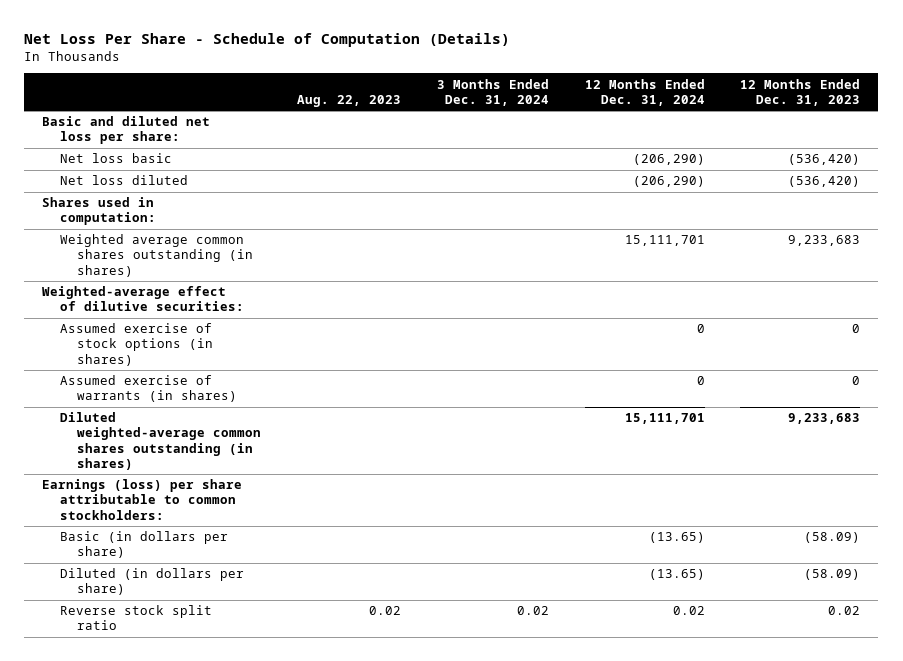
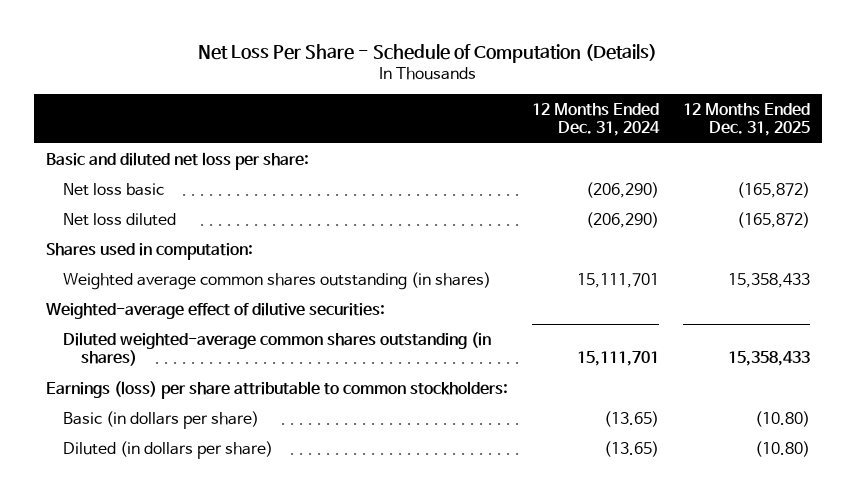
[296,94,401,107] Aug. 22, 2023 -> none
[436,78,549,106] 3 Months Ended Dec. 31, 2024 -> none
[740,78,861,106] 12 Months Ended Dec. 31, 2023 -> none
none -> [682,102,810,137] 12 Months Ended Dec. 31, 2025
[59,323,214,366] Assumed exercise of stock options (in shares) -> none
[59,375,238,403] Assumed exercise of warrants (in shares) -> none
[59,605,212,631] Reverse stock split ratio -> none

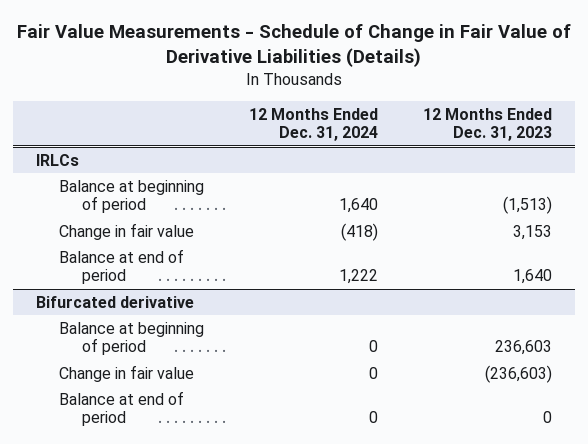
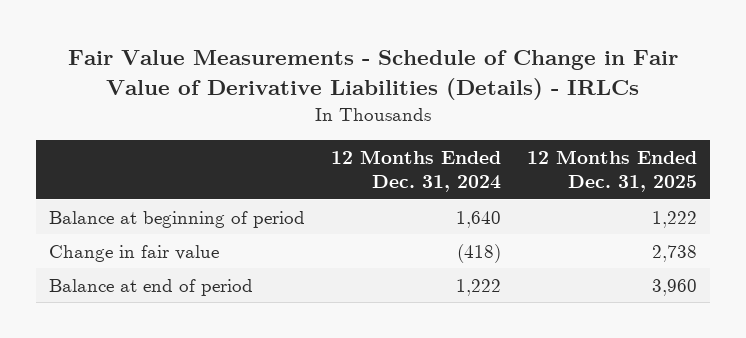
[17,24,572,68] Fair Value Measurements - Schedule of Change in Fair Value of Derivative Liabilities (Details) -> [67,50,678,101] Fair Value Measurements - Schedule of Change in Fair Value of Derivative Liabilities (Details) - IRLCs
[423,107,553,142] 12 Months Ended Dec. 31, 2023 -> none
none -> [526,149,697,193] 12 Months Ended Dec. 31, 2025
[35,153,79,166] IRLCs -> none
[35,295,194,308] Bifurcated derivative -> none
[58,321,204,356] Balance at beginning of period -> none
[58,364,194,382] Change in fair value -> none
[58,390,184,427] Balance at end of period -> none

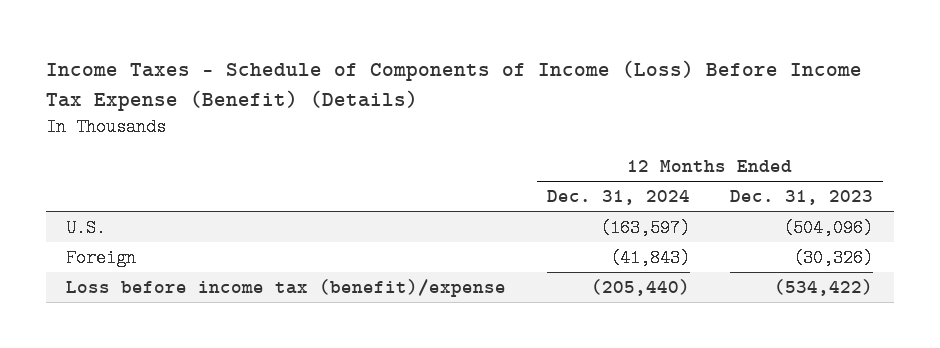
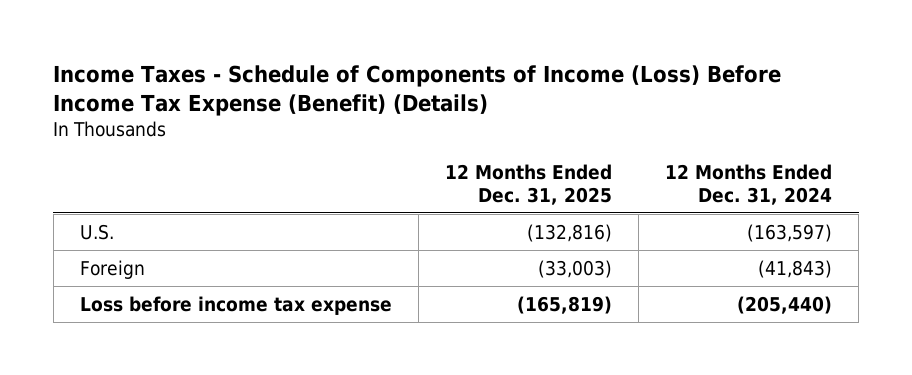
[730,190,874,206] Dec. 31, 2023 -> none
none -> [445,164,613,205] 12 Months Ended Dec. 31, 2025
[66,278,507,297] Loss before income tax (benefit)/expense -> [79,295,392,315] Loss before income tax expense

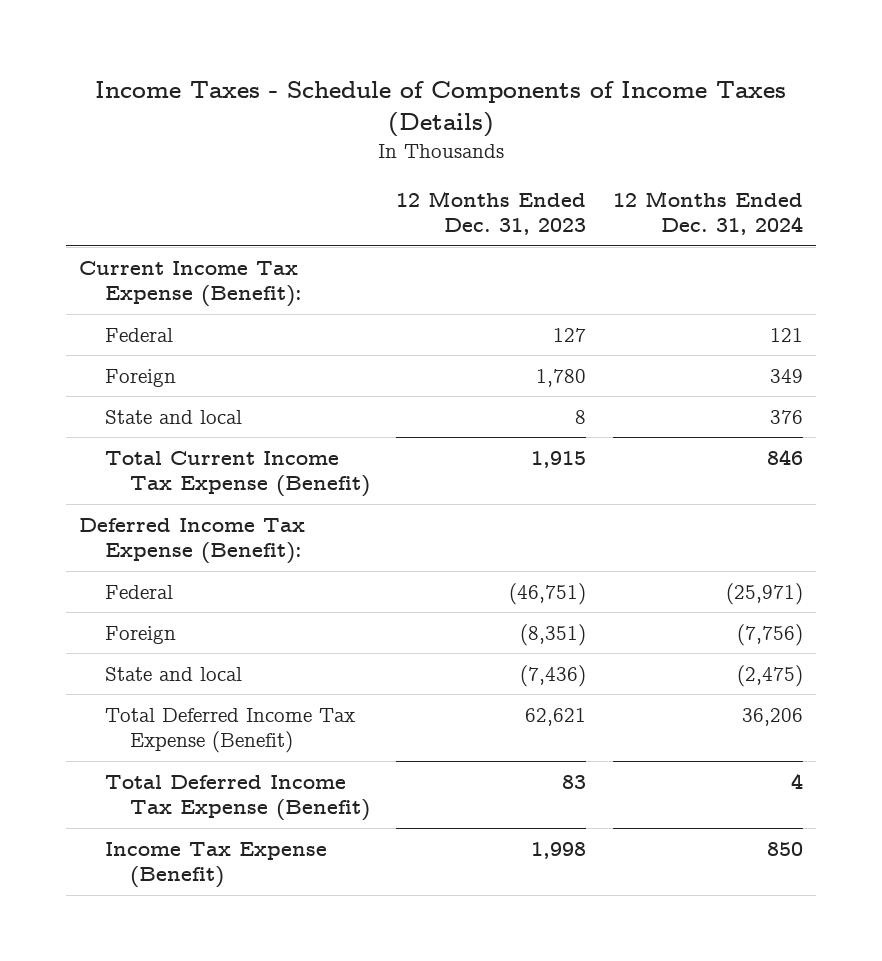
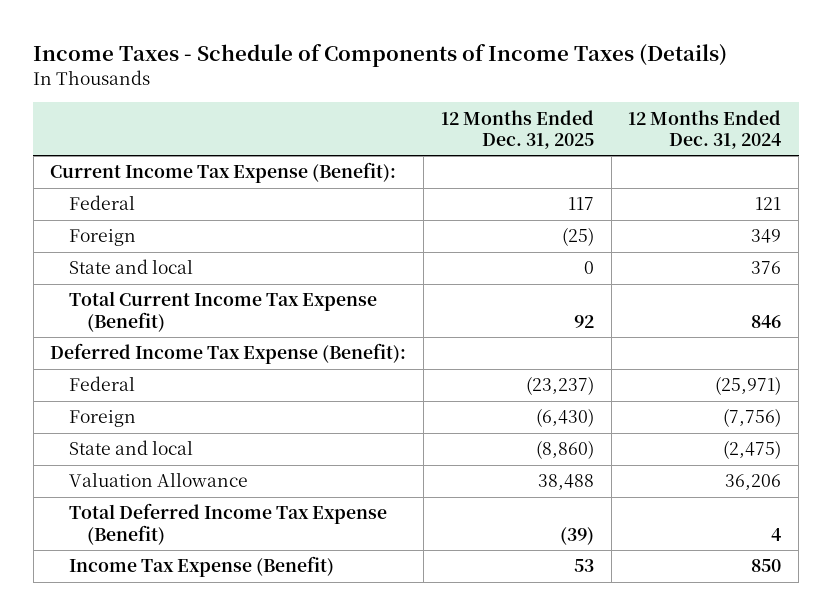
[396,190,587,236] 12 Months Ended Dec. 31, 2023 -> none
none -> [440,109,594,149] 12 Months Ended Dec. 31, 2025
[104,707,355,754] Total Deferred Income Tax Expense (Benefit) -> [68,472,248,488] Valuation Allowance

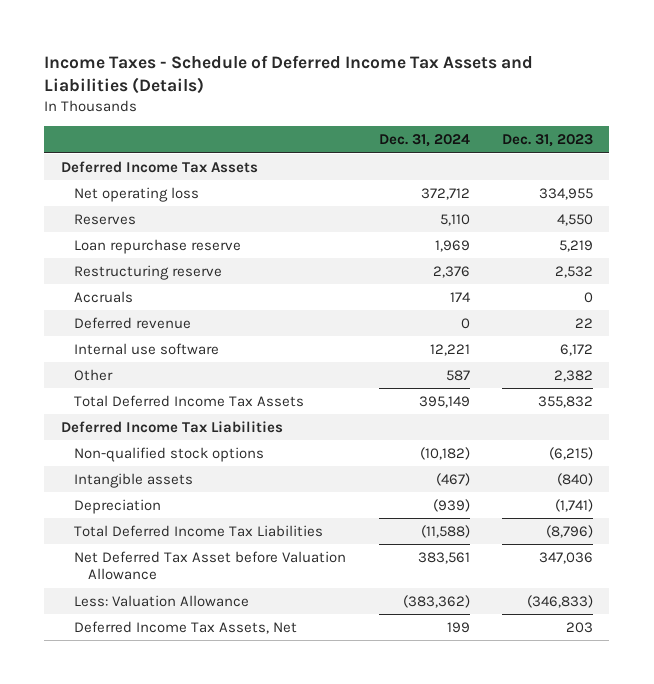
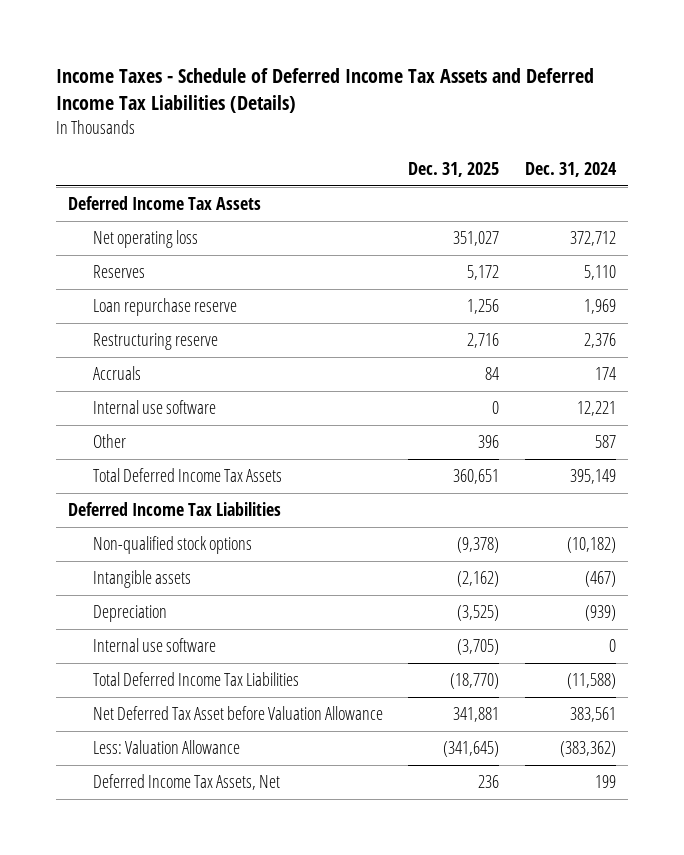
[44,54,534,95] Income Taxes - Schedule of Deferred Income Tax Assets and Liabilities (Details) -> [55,67,594,113] Income Taxes - Schedule of Deferred Income Tax Assets and Deferred Income Tax Liabilities (Details)
[502,134,594,148] Dec. 31, 2023 -> none
none -> [408,161,500,177] Dec. 31, 2025
[74,316,192,329] Deferred revenue -> none
none -> [92,638,216,653] Internal use software

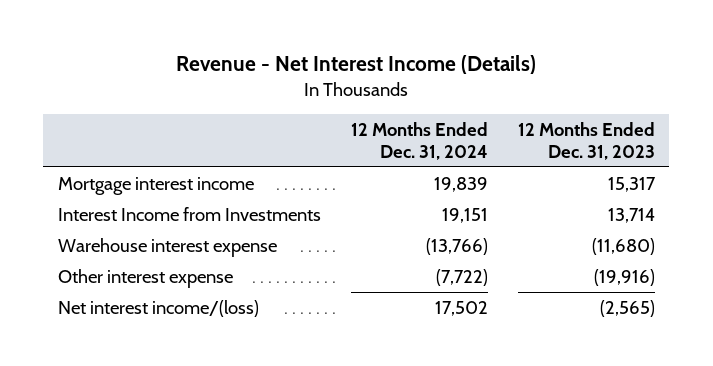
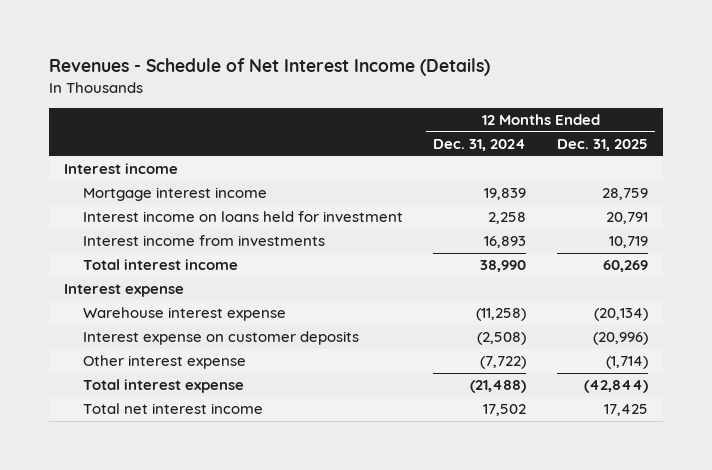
[176,55,537,75] Revenue - Net Interest Income (Details) -> [49,58,491,77] Revenues - Schedule of Net Interest Income (Details)
[517,122,655,160] 12 Months Ended Dec. 31, 2023 -> none
none -> [556,139,648,152] Dec. 31, 2025
none -> [64,163,179,175] Interest income
none -> [83,211,404,223] Interest income on loans held for investment
[57,206,321,221] Interest Income from Investments -> [83,235,326,247] Interest income from investments
[441,207,488,223] 19,151 -> [484,236,527,249] 16,893
none -> [83,259,239,271] Total interest income
none -> [64,284,185,298] Interest expense
[425,237,488,255] (13,766) -> [476,308,527,322] (11,258)
none -> [83,331,360,346] Interest expense on customer deposits
none -> [83,379,245,394] Total interest expense
[57,299,259,317] Net interest income/(loss) -> [83,403,264,415] Total net interest income

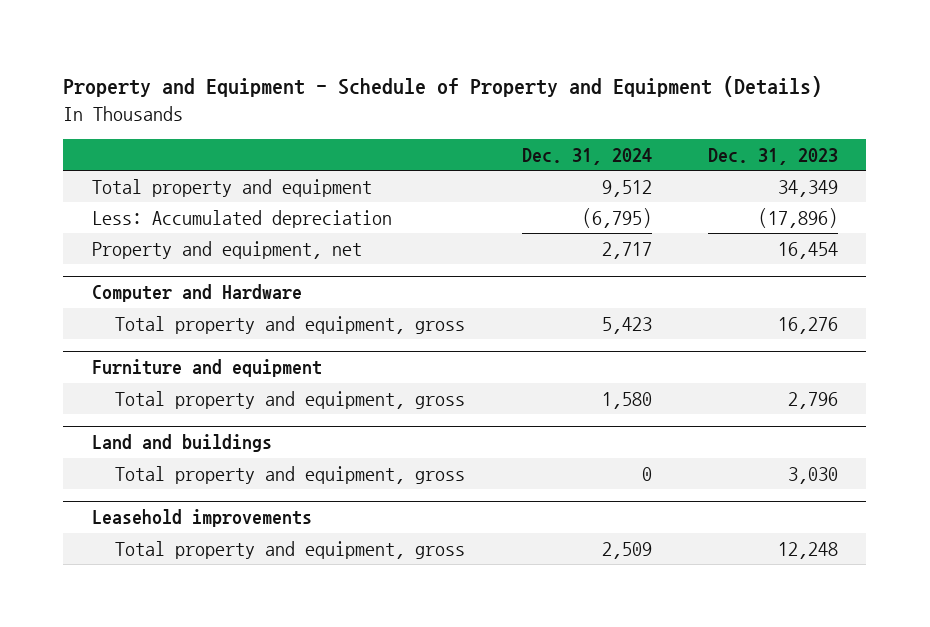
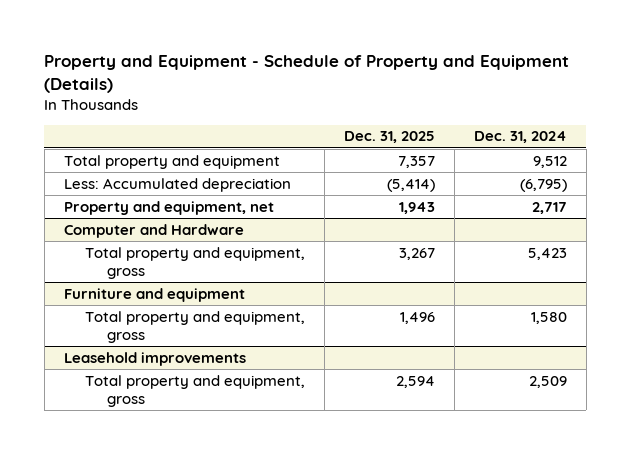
[707,147,838,165] Dec. 31, 2023 -> none
none -> [344,131,436,144] Dec. 31, 2025
[91,434,272,453] Land and buildings -> none
[115,465,466,484] Total property and equipment, gross -> none

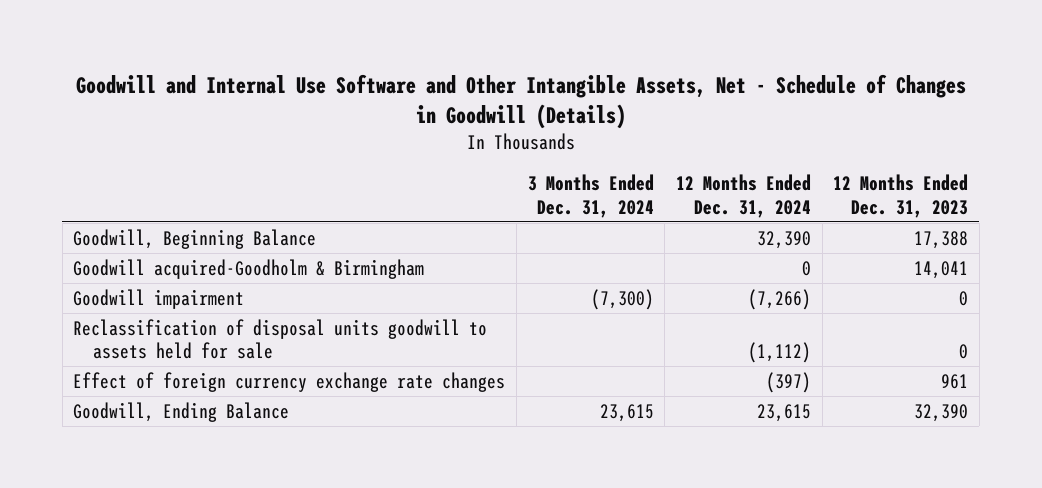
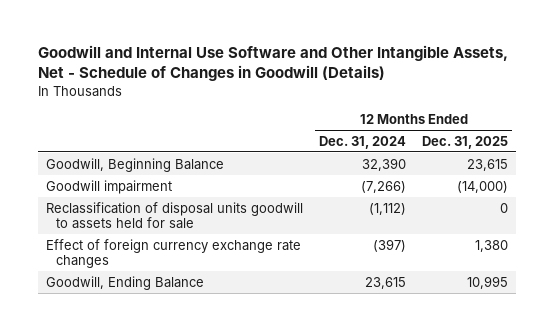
[527,174,654,218] 3 Months Ended Dec. 31, 2024 -> none
[833,174,969,218] 12 Months Ended Dec. 31, 2023 -> none
none -> [422,135,509,149] Dec. 31, 2025
[73,258,425,279] Goodwill acquired-Goodholm & Birmingham -> none

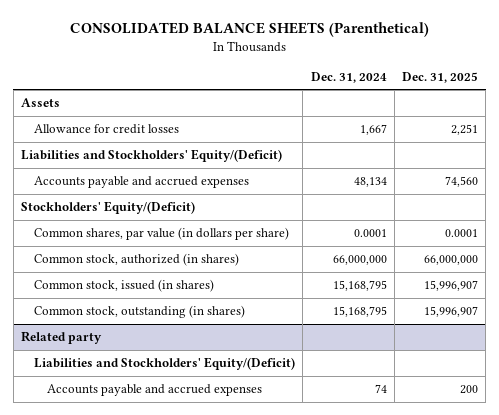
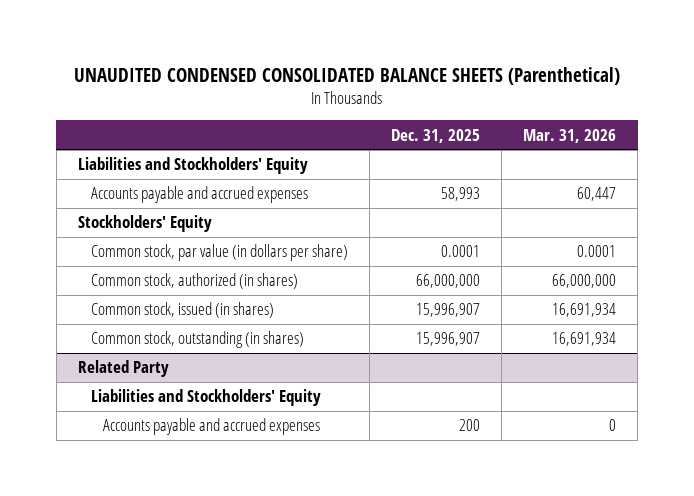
[69,22,429,38] CONSOLIDATED BALANCE SHEETS (Parenthetical) -> [74,66,621,85] UNAUDITED CONDENSED CONSOLIDATED BALANCE SHEETS (Parenthetical)
[310,71,387,83] Dec. 31, 2024 -> none
none -> [522,128,616,143] Mar. 31, 2026
[21,98,61,108] Assets -> none
[34,124,180,135] Allowance for credit losses -> none
[21,149,283,163] Liabilities and Stockholders' Equity/(Deficit) -> [78,157,309,175] Liabilities and Stockholders' Equity
[445,176,479,188] 74,560 -> [440,187,480,202] 58,993
[21,201,196,215] Stockholders' Equity/(Deficit) -> [78,215,213,233] Stockholders' Equity
[34,227,290,241] Common shares, par value (in dollars per share) -> [90,244,348,262] Common stock, par value (in dollars per share)
[21,331,103,345] Related party -> [78,360,170,378] Related Party
[34,357,296,371] Liabilities and Stockholders' Equity/(Deficit) -> [90,389,321,407] Liabilities and Stockholders' Equity

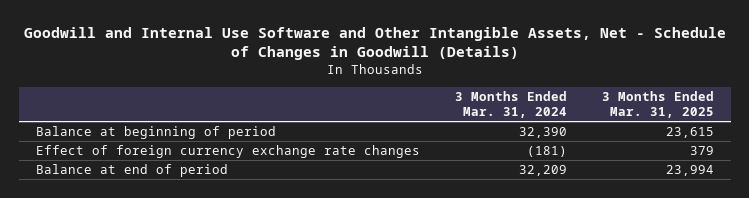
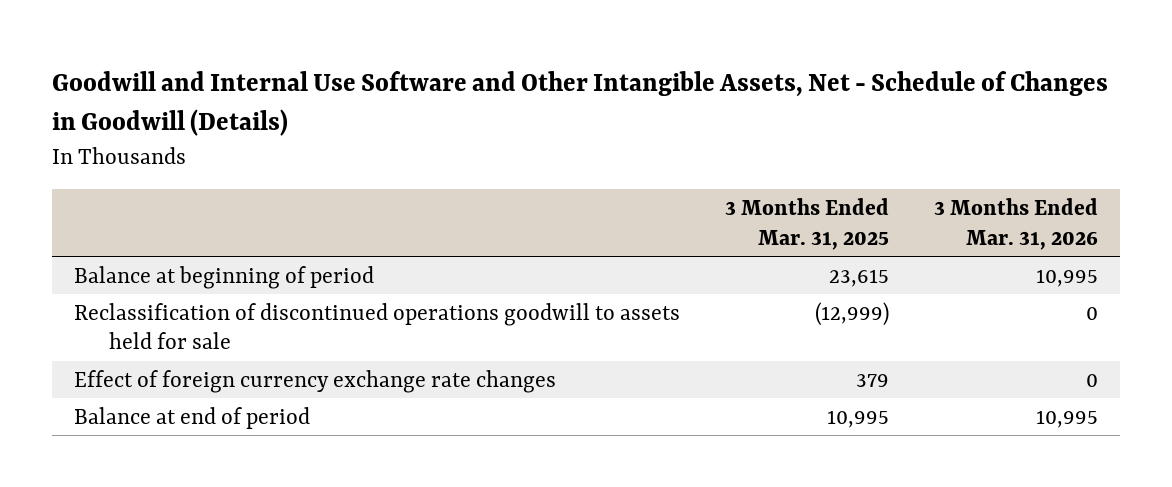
[454,90,567,119] 3 Months Ended Mar. 31, 2024 -> none
none -> [933,198,1098,250] 3 Months Ended Mar. 31, 2026
none -> [74,302,681,350] Reclassification of discontinued operations goodwill to assets held for sale
[665,165,714,177] 23,994 -> [826,409,889,428] 10,995

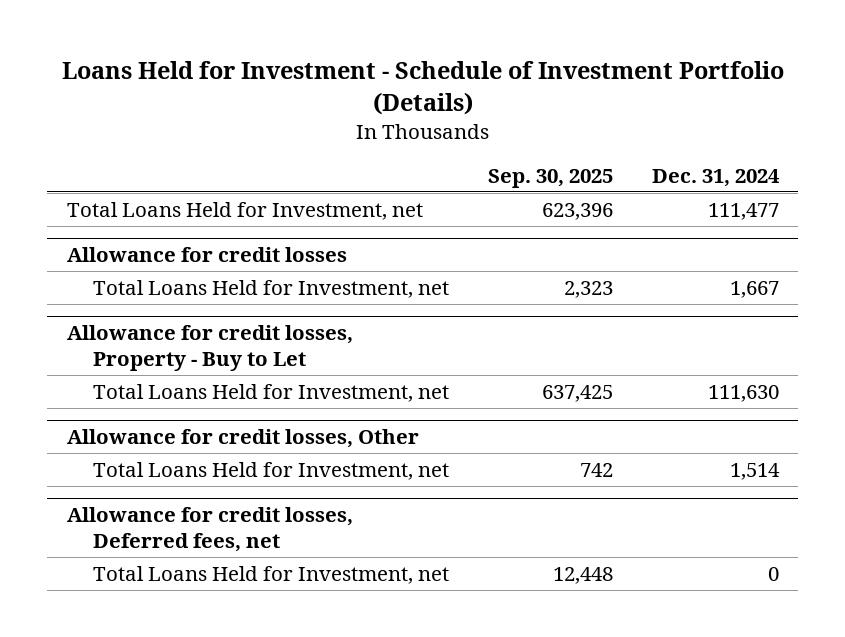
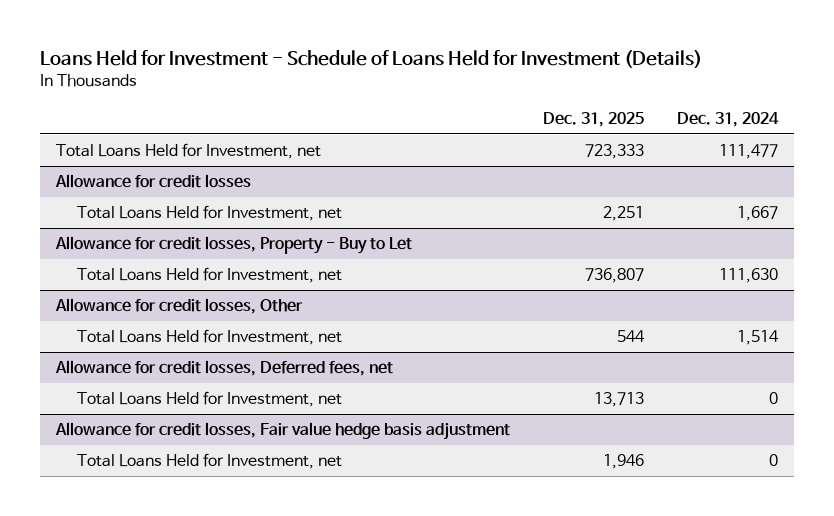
[61,61,784,115] Loans Held for Investment - Schedule of Investment Portfolio (Details) -> [39,49,702,68] Loans Held for Investment - Schedule of Loans Held for Investment (Details)
[487,168,613,188] Sep. 30, 2025 -> none
none -> [542,111,644,127] Dec. 31, 2025
none -> [55,422,511,441] Allowance for credit losses, Fair value hedge basis adjustment
none -> [77,453,343,470] Total Loans Held for Investment, net

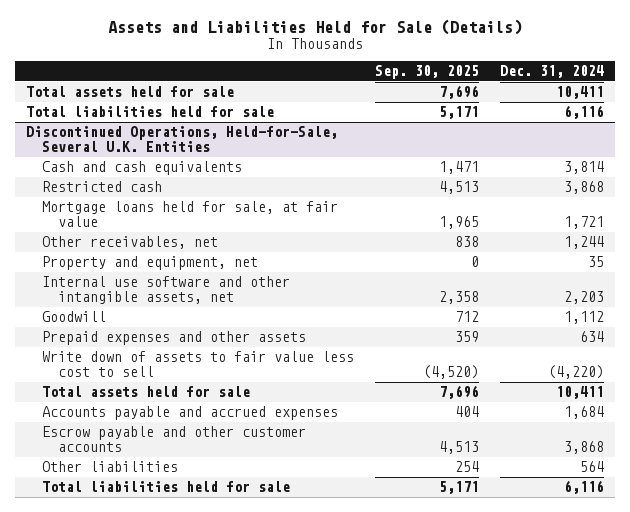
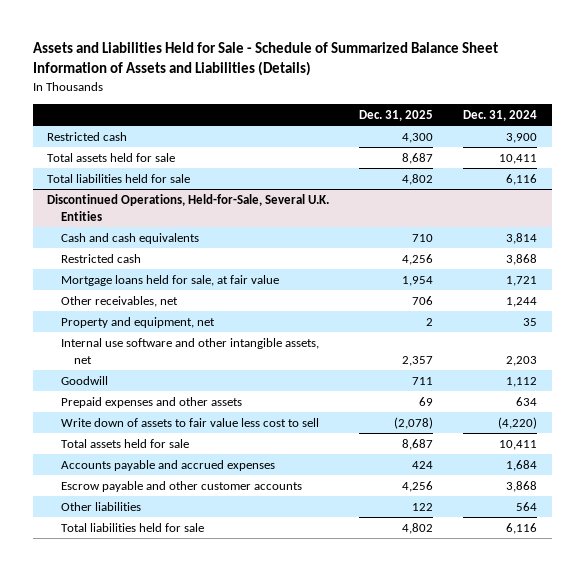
[108,19,523,36] Assets and Liabilities Held for Sale (Details) -> [32,41,498,77] Assets and Liabilities Held for Sale - Schedule of Summarized Balance Sheet Information of Assets and Liabilities (Details)
[375,65,480,80] Sep. 30, 2025 -> none
none -> [359,110,434,122] Dec. 31, 2025
none -> [47,131,128,141] Restricted cash

